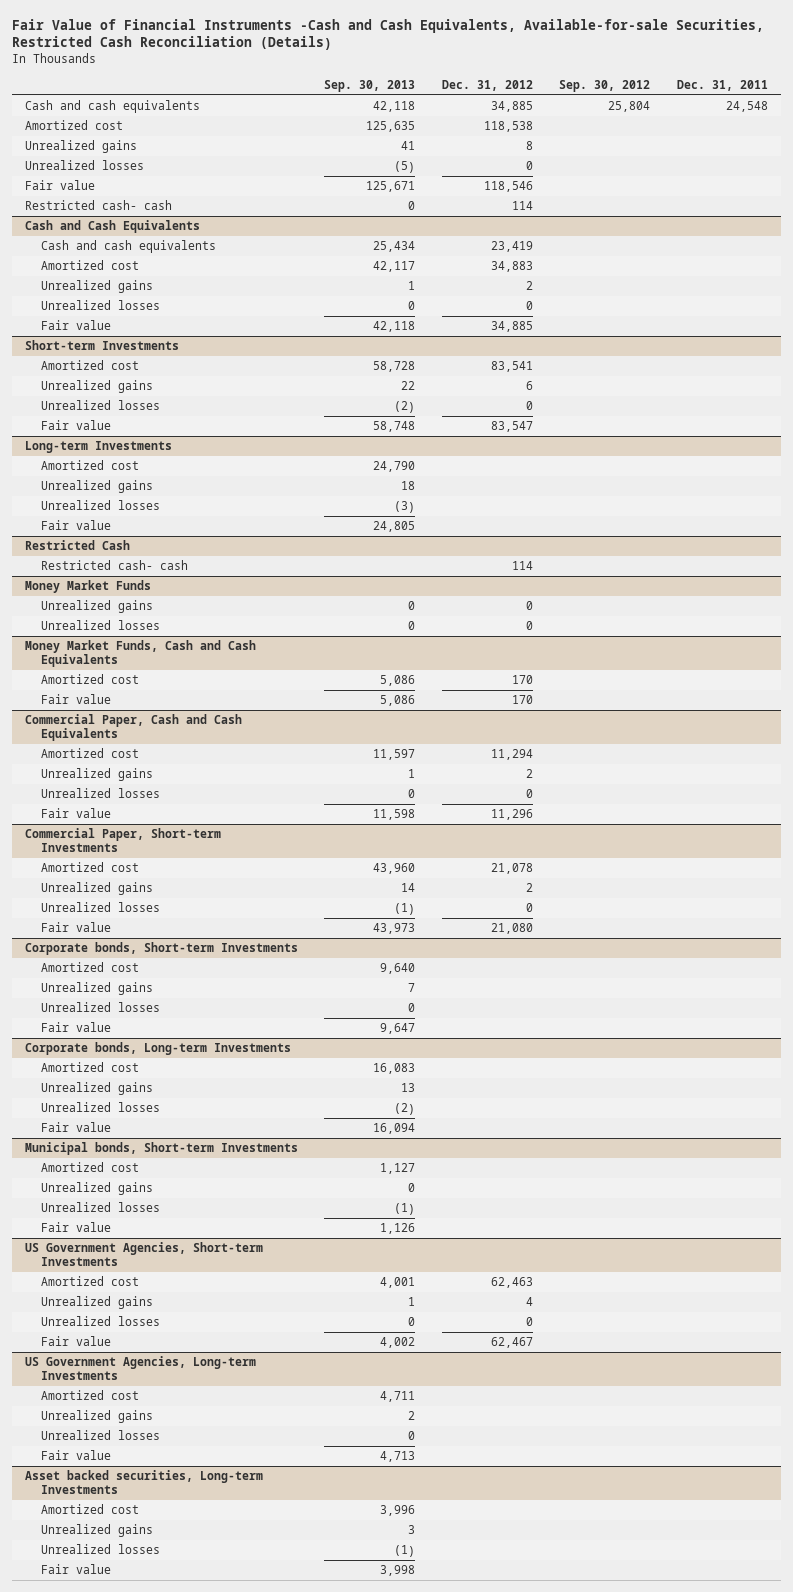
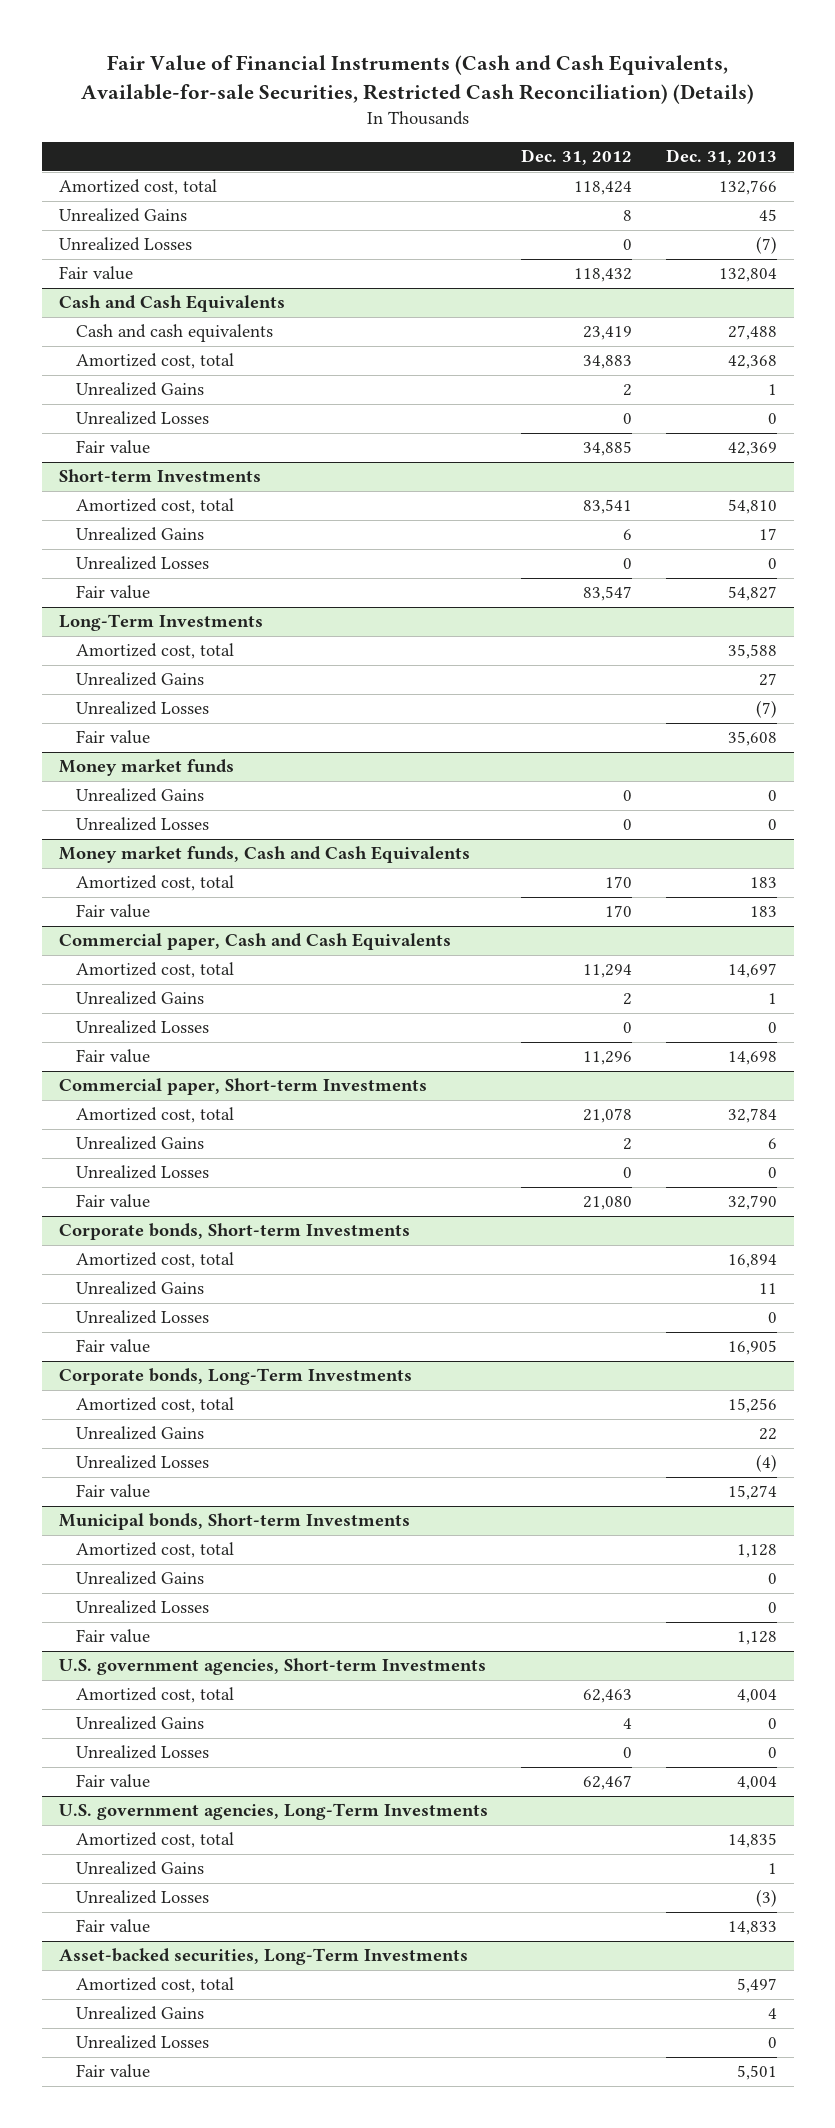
[11,18,764,51] Fair Value of Financial Instruments -Cash and Cash Equivalents, Available-for-sale Securities, Restricted Cash Reconciliation (Details) -> [80,55,754,104] Fair Value of Financial Instruments (Cash and Cash Equivalents, Available-for-sale Securities, Restricted Cash Reconciliation) (Details)
[324,79,416,92] Sep. 30, 2013 -> none
[559,79,651,92] Sep. 30, 2012 -> none
[676,79,768,91] Dec. 31, 2011 -> none
none -> [665,149,777,166] Dec. 31, 2013
[24,100,200,114] Cash and cash equivalents -> none
[24,200,172,211] Restricted cash- cash -> none
[24,120,123,131] Amortized cost -> [58,179,217,196] Amortized cost, total
[483,121,533,133] 118,538 -> [574,181,633,196] 118,424
[24,140,137,154] Unrealized gains -> [58,208,187,223] Unrealized Gains
[24,160,144,171] Unrealized losses -> [58,237,192,252] Unrealized Losses
[483,181,533,193] 118,546 -> [574,268,633,283] 118,432
[40,260,139,271] Amortized cost -> [76,353,235,370] Amortized cost, total
[40,280,153,294] Unrealized gains -> [76,382,205,397] Unrealized Gains
[40,300,160,311] Unrealized losses -> [76,411,210,426] Unrealized Losses
[40,360,139,371] Amortized cost -> [76,498,235,515] Amortized cost, total
[40,380,153,394] Unrealized gains -> [76,527,205,542] Unrealized Gains
[40,400,160,411] Unrealized losses -> [76,556,210,571] Unrealized Losses
[24,441,172,454] Long-term Investments -> [58,614,263,632] Long-Term Investments
[40,460,139,471] Amortized cost -> [76,643,235,660] Amortized cost, total
[40,480,153,494] Unrealized gains -> [76,672,205,687] Unrealized Gains
[40,500,160,511] Unrealized losses -> [76,701,210,716] Unrealized Losses
[24,540,130,551] Restricted Cash -> none
[40,560,188,571] Restricted cash- cash -> none
[24,580,151,594] Money Market Funds -> [58,759,234,777] Money market funds
[40,600,153,614] Unrealized gains -> [76,788,205,803] Unrealized Gains
[40,620,160,631] Unrealized losses -> [76,817,210,832] Unrealized Losses
[24,640,256,668] Money Market Funds, Cash and Cash Equivalents -> [58,846,470,864] Money market funds, Cash and Cash Equivalents
[40,674,139,685] Amortized cost -> [76,875,235,892] Amortized cost, total
[24,714,242,742] Commercial Paper, Cash and Cash Equivalents -> [58,933,451,951] Commercial paper, Cash and Cash Equivalents
[40,748,139,759] Amortized cost -> [76,962,235,979] Amortized cost, total
[40,768,153,782] Unrealized gains -> [76,991,205,1006] Unrealized Gains
[40,788,160,799] Unrealized losses -> [76,1020,210,1035] Unrealized Losses
[24,828,221,853] Commercial Paper, Short-term Investments -> [58,1078,427,1096] Commercial paper, Short-term Investments
[40,862,139,873] Amortized cost -> [76,1107,235,1124] Amortized cost, total
[40,882,153,896] Unrealized gains -> [76,1136,205,1151] Unrealized Gains
[40,902,160,913] Unrealized losses -> [76,1165,210,1180] Unrealized Losses
[40,962,139,973] Amortized cost -> [76,1252,235,1269] Amortized cost, total
[40,982,153,996] Unrealized gains -> [76,1281,205,1296] Unrealized Gains
[40,1002,160,1013] Unrealized losses -> [76,1310,210,1325] Unrealized Losses
[24,1042,291,1056] Corporate bonds, Long-term Investments -> [58,1368,412,1386] Corporate bonds, Long-Term Investments
[40,1062,139,1073] Amortized cost -> [76,1397,235,1414] Amortized cost, total
[40,1082,153,1096] Unrealized gains -> [76,1426,205,1441] Unrealized Gains
[40,1102,160,1113] Unrealized losses -> [76,1455,210,1470] Unrealized Losses
[40,1162,139,1173] Amortized cost -> [76,1542,235,1559] Amortized cost, total
[40,1182,153,1196] Unrealized gains -> [76,1571,205,1586] Unrealized Gains
[40,1202,160,1213] Unrealized losses -> [76,1600,210,1615] Unrealized Losses
[24,1242,263,1267] US Government Agencies, Short-term Investments -> [58,1658,486,1676] U.S. government agencies, Short-term Investments
[40,1276,139,1287] Amortized cost -> [76,1687,235,1704] Amortized cost, total
[40,1296,153,1310] Unrealized gains -> [76,1716,205,1731] Unrealized Gains
[40,1316,160,1327] Unrealized losses -> [76,1745,210,1760] Unrealized Losses
[24,1356,256,1381] US Government Agencies, Long-term Investments -> [58,1803,488,1821] U.S. government agencies, Long-Term Investments
[40,1390,139,1401] Amortized cost -> [76,1832,235,1849] Amortized cost, total
[40,1410,153,1424] Unrealized gains -> [76,1861,205,1876] Unrealized Gains
[40,1430,160,1441] Unrealized losses -> [76,1890,210,1905] Unrealized Losses
[24,1470,263,1495] Asset backed securities, Long-term Investments -> [58,1948,468,1966] Asset-backed securities, Long-Term Investments
[40,1504,139,1515] Amortized cost -> [76,1977,235,1994] Amortized cost, total
[40,1524,153,1538] Unrealized gains -> [76,2006,205,2021] Unrealized Gains
[40,1544,160,1555] Unrealized losses -> [76,2035,210,2050] Unrealized Losses

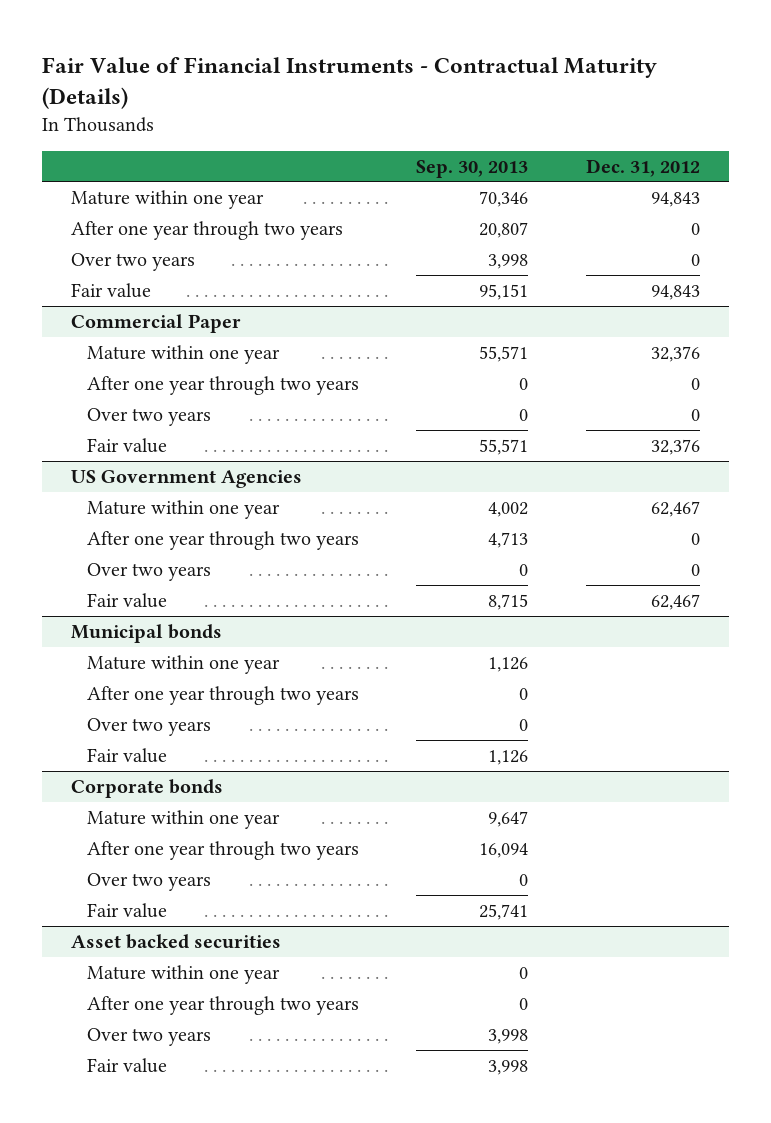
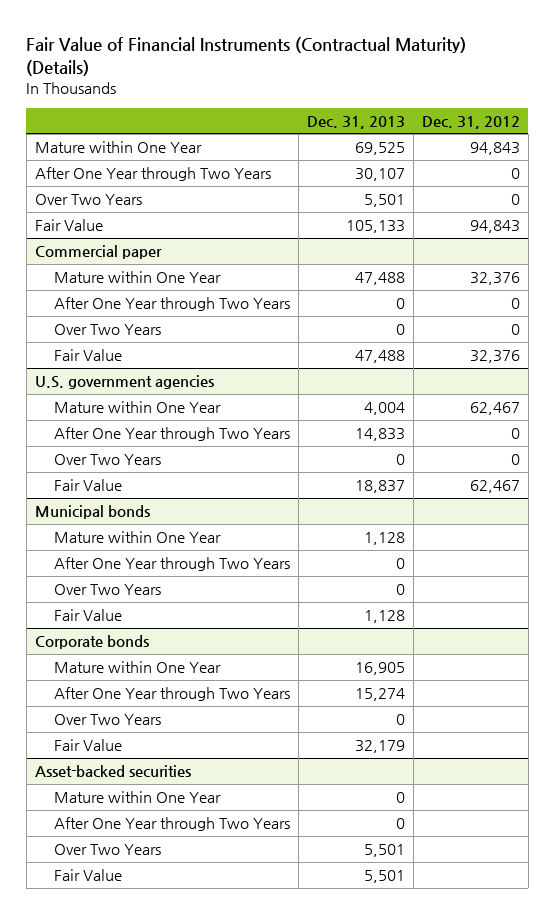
[42,57,658,110] Fair Value of Financial Instruments - Contractual Maturity (Details) -> [26,36,467,76] Fair Value of Financial Instruments (Contractual Maturity) (Details)
[416,159,529,178] Sep. 30, 2013 -> none
none -> [306,115,405,129] Dec. 31, 2013
[71,189,265,209] Mature within one year -> [34,140,202,153] Mature within One Year
[71,220,344,240] After one year through two years -> [34,166,271,181] After One Year through Two Years
[71,252,196,271] Over two years -> [34,193,142,205] Over Two Years
[71,282,152,298] Fair value -> [34,218,103,231] Fair Value
[71,313,242,333] Commercial Paper -> [34,244,162,259] Commercial paper
[86,344,280,364] Mature within one year -> [53,270,221,283] Mature within One Year
[86,375,359,395] After one year through two years -> [53,296,290,311] After One Year through Two Years
[86,407,211,426] Over two years -> [53,323,161,335] Over Two Years
[86,437,167,453] Fair value -> [53,348,122,361] Fair Value
[71,469,303,488] US Government Agencies -> [34,374,214,389] U.S. government agencies
[86,499,280,519] Mature within one year -> [53,400,221,413] Mature within One Year
[86,530,359,550] After one year through two years -> [53,426,290,441] After One Year through Two Years
[86,562,211,581] Over two years -> [53,453,161,465] Over Two Years
[86,592,167,608] Fair value -> [53,478,122,491] Fair Value
[86,654,280,674] Mature within one year -> [53,530,221,543] Mature within One Year
[86,685,359,705] After one year through two years -> [53,556,290,571] After One Year through Two Years
[86,717,211,736] Over two years -> [53,583,161,595] Over Two Years
[86,747,167,763] Fair value -> [53,608,122,621] Fair Value
[86,809,280,829] Mature within one year -> [53,660,221,673] Mature within One Year
[86,840,359,860] After one year through two years -> [53,686,290,701] After One Year through Two Years
[86,872,211,891] Over two years -> [53,713,161,725] Over Two Years
[86,902,167,918] Fair value -> [53,738,122,751] Fair Value
[71,933,282,949] Asset backed securities -> [34,764,191,777] Asset-backed securities
[86,964,280,984] Mature within one year -> [53,790,221,803] Mature within One Year
[86,995,359,1015] After one year through two years -> [53,816,290,831] After One Year through Two Years
[86,1027,211,1046] Over two years -> [53,843,161,855] Over Two Years
[86,1057,167,1073] Fair value -> [53,868,122,881] Fair Value

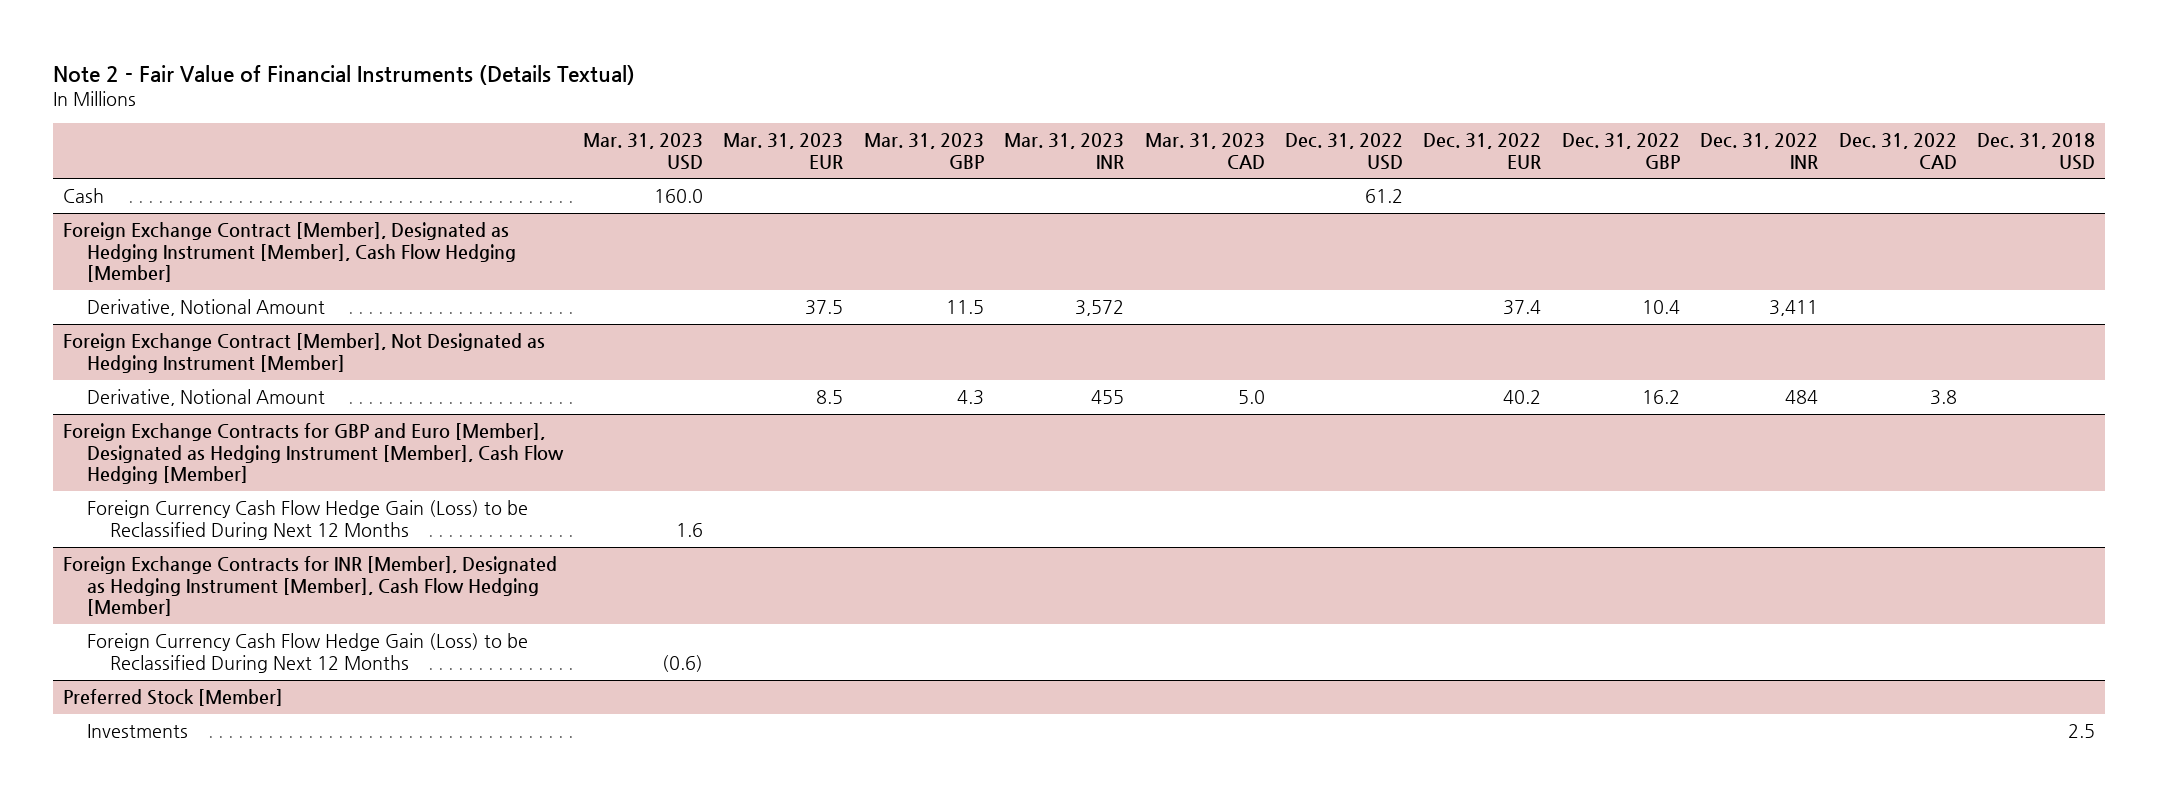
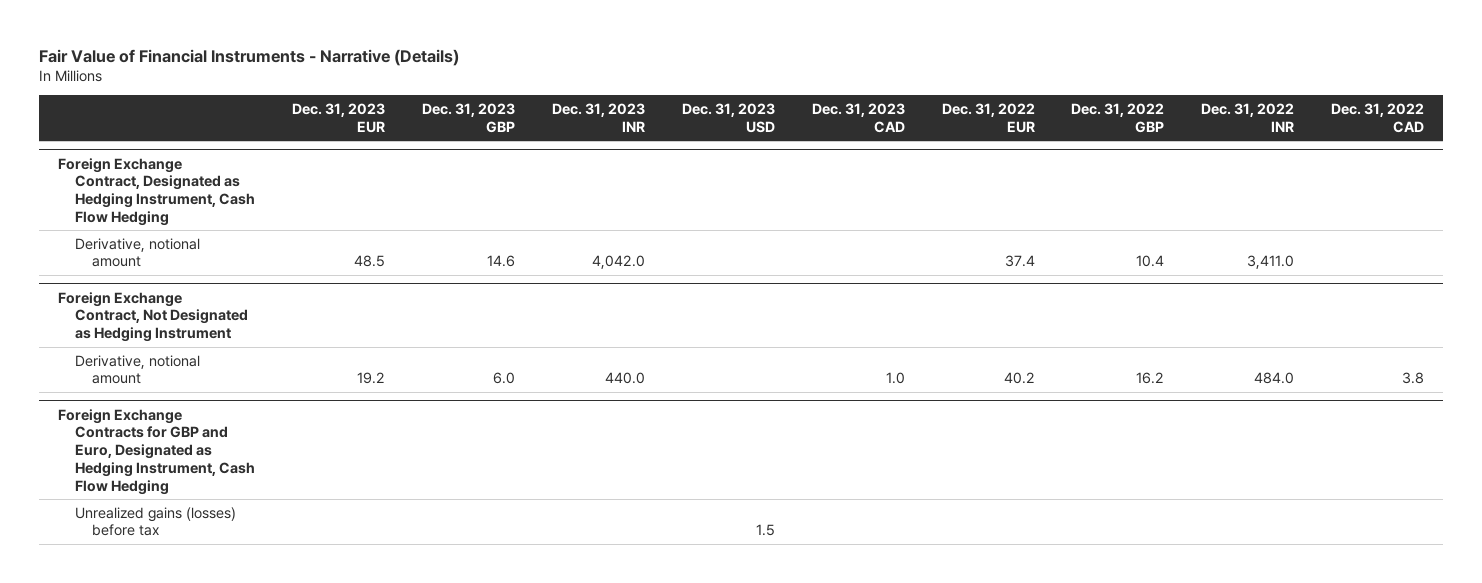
[53,64,636,85] Note 2 - Fair Value of Financial Instruments (Details Textual) -> [39,48,460,66] Fair Value of Financial Instruments - Narrative (Details)
[583,133,704,170] Mar. 31, 2023 USD -> none
[723,133,844,169] Mar. 31, 2023 EUR -> none
[863,133,984,169] Mar. 31, 2023 GBP -> none
[1004,133,1125,169] Mar. 31, 2023 INR -> none
[1144,133,1265,169] Mar. 31, 2023 CAD -> none
[1285,133,1404,170] Dec. 31, 2022 USD -> none
[1977,133,2096,170] Dec. 31, 2018 USD -> none
none -> [291,103,385,133] Dec. 31, 2023 EUR
none -> [421,103,515,133] Dec. 31, 2023 GBP
none -> [551,103,645,132] Dec. 31, 2023 INR
none -> [681,103,775,133] Dec. 31, 2023 USD
none -> [811,103,905,133] Dec. 31, 2023 CAD
[63,188,105,204] Cash -> none
[63,556,558,617] Foreign Exchange Contracts for INR [Member], Designated as Hedging Instrument [Member], Cash Flow Hedging [Member] -> none
[86,633,528,673] Foreign Currency Cash Flow Hedge Gain (Loss) to be Reclassified During Next 12 Months -> none
[63,689,284,707] Preferred Stock [Member] -> none
[86,724,188,739] Investments -> none
[63,222,516,283] Foreign Exchange Contract [Member], Designated as Hedging Instrument [Member], Cash Flow Hedging [Member] -> [57,157,255,226] Foreign Exchange Contract, Designated as Hedging Instrument, Cash Flow Hedging
[86,299,325,317] Derivative, Notional Amount -> [74,237,200,268] Derivative, notional amount
[1769,300,1819,317] 3,411 -> [1247,255,1295,270] 3,411.0
[63,333,546,373] Foreign Exchange Contract [Member], Not Designated as Hedging Instrument [Member] -> [57,291,248,343] Foreign Exchange Contract, Not Designated as Hedging Instrument
[86,389,325,407] Derivative, Notional Amount -> [74,354,200,385] Derivative, notional amount
[1785,390,1819,405] 484 -> [1254,372,1295,385] 484.0
[63,423,564,485] Foreign Exchange Contracts for GBP and Euro [Member], Designated as Hedging Instrument [Member], Cash Flow Hedging [Member] -> [57,408,255,495] Foreign Exchange Contracts for GBP and Euro, Designated as Hedging Instrument, Cash Flow Hedging
[86,500,528,540] Foreign Currency Cash Flow Hedge Gain (Loss) to be Reclassified During Next 12 Months -> [74,506,236,537] Unrealized gains (losses) before tax

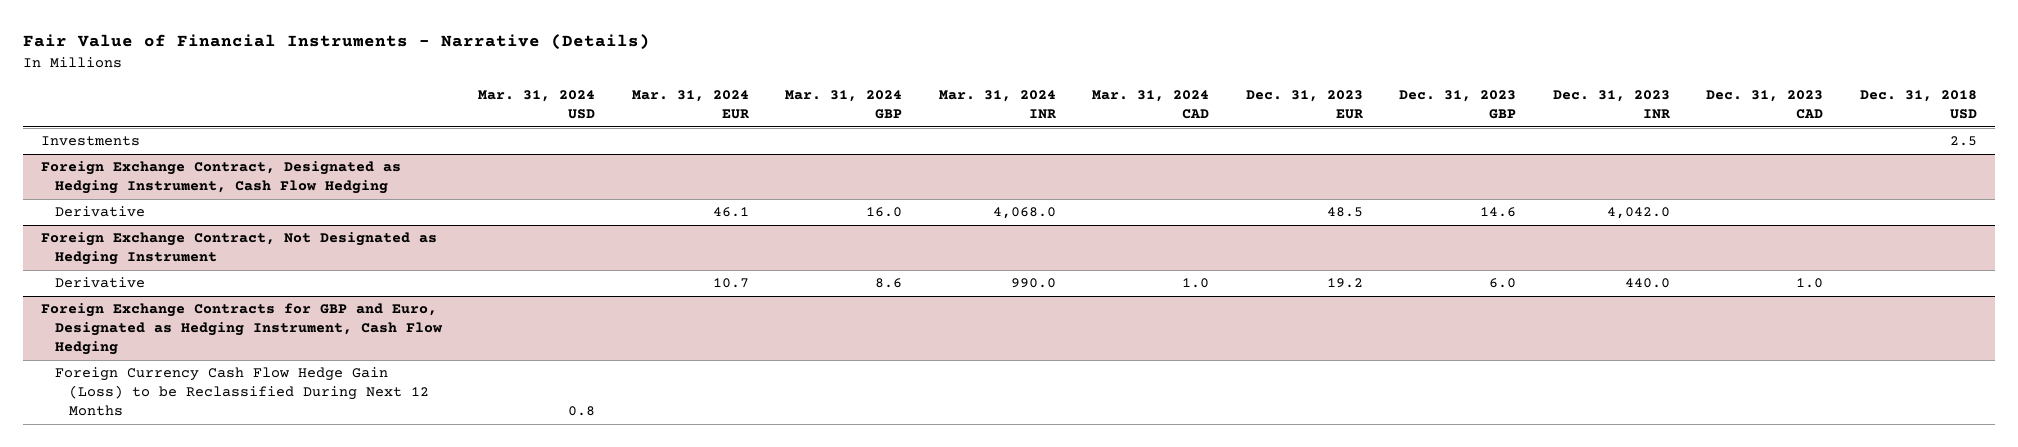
[681,103,775,133] Dec. 31, 2023 USD -> none
[941,103,1035,133] Dec. 31, 2022 EUR -> none
[1071,103,1165,133] Dec. 31, 2022 GBP -> none
[1201,103,1295,132] Dec. 31, 2022 INR -> none
[1331,103,1425,133] Dec. 31, 2022 CAD -> none
none -> [478,90,596,120] Mar. 31, 2024 USD
none -> [631,90,749,120] Mar. 31, 2024 EUR
none -> [785,90,903,120] Mar. 31, 2024 GBP
none -> [938,90,1056,120] Mar. 31, 2024 INR
none -> [1092,90,1210,120] Mar. 31, 2024 CAD
none -> [1859,90,1977,120] Dec. 31, 2018 USD
none -> [40,136,140,147] Investments
[74,237,200,268] Derivative, notional amount -> [54,206,145,218] Derivative
[74,354,200,385] Derivative, notional amount -> [54,277,145,289] Derivative
[74,506,236,537] Unrealized gains (losses) before tax -> [54,367,429,417] Foreign Currency Cash Flow Hedge Gain (Loss) to be Reclassified During Next 12 Months

